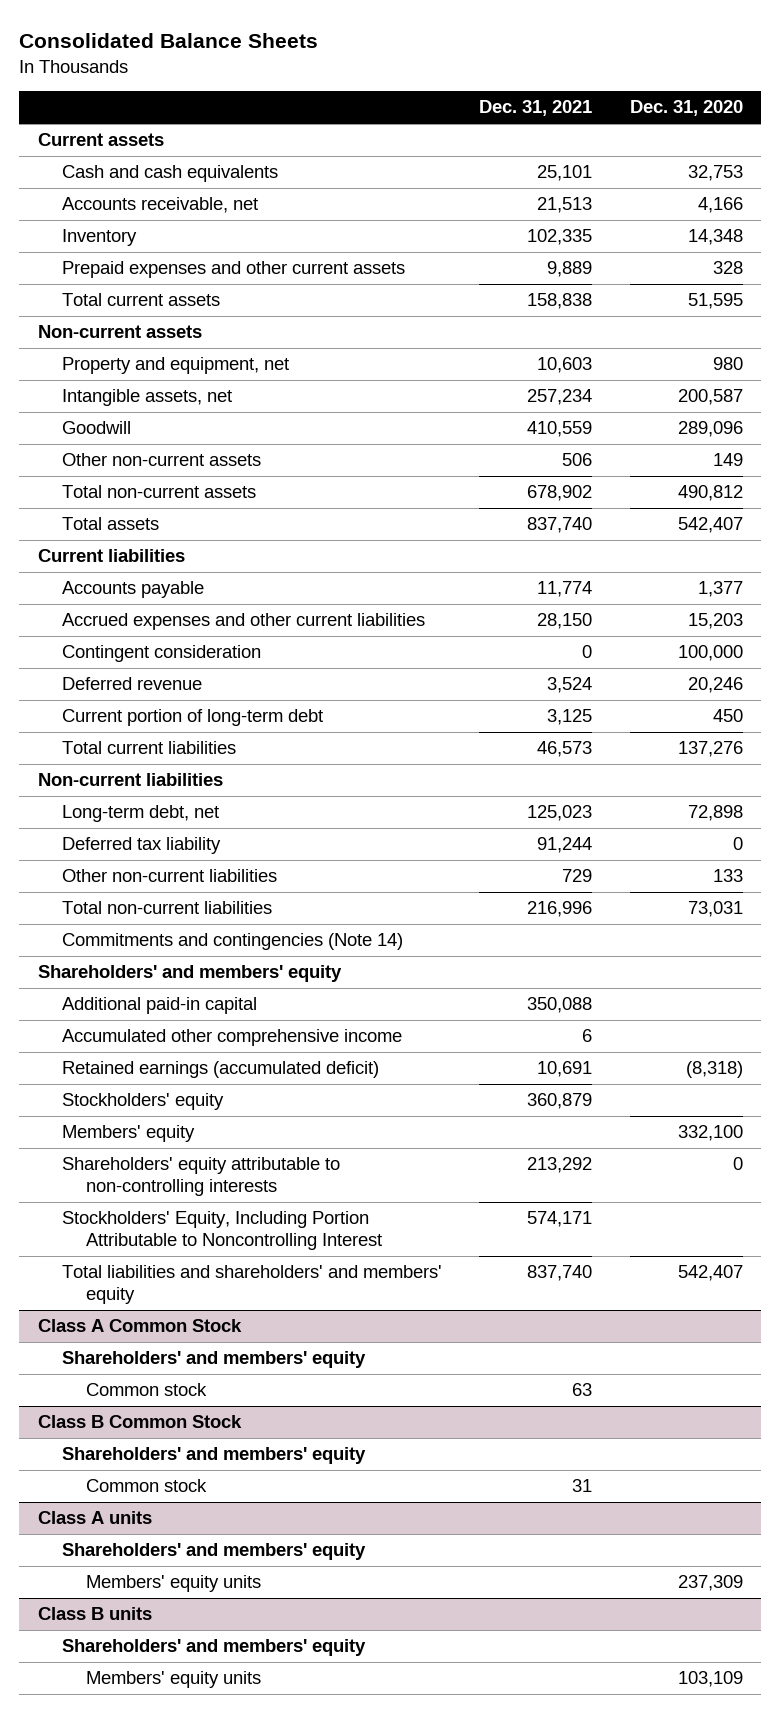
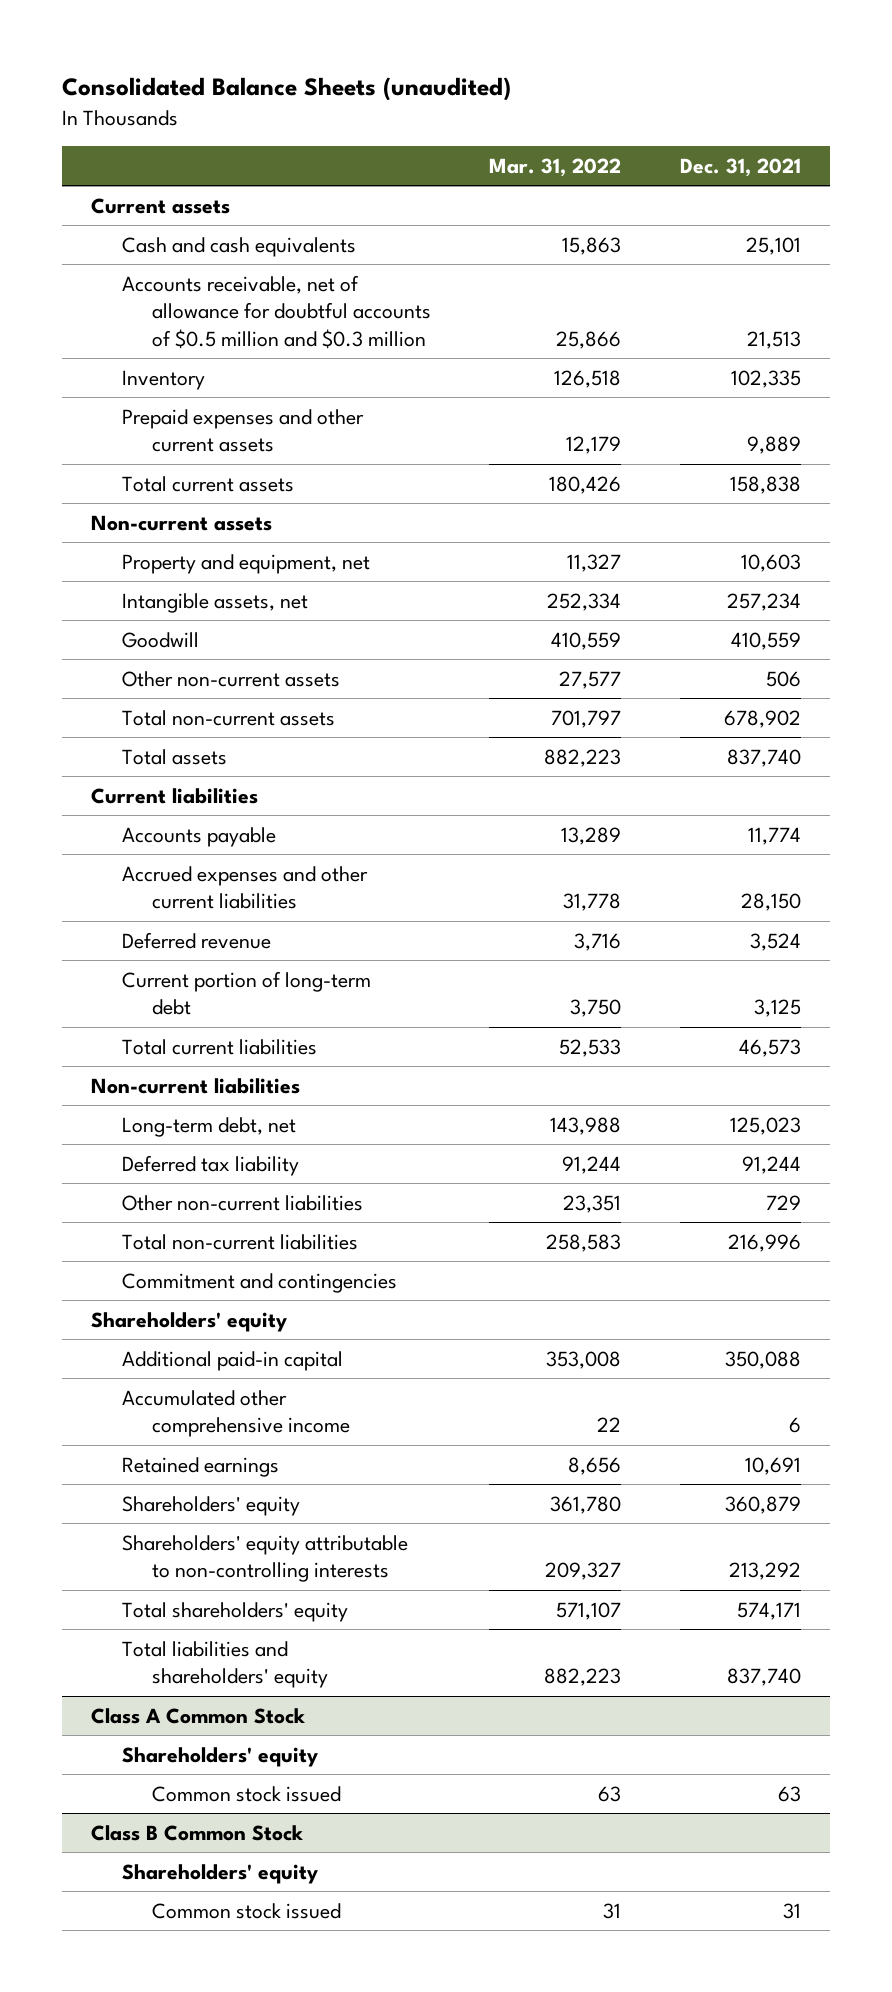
[19,32,319,48] Consolidated Balance Sheets -> [61,77,511,102] Consolidated Balance Sheets (unaudited)
[629,100,743,117] Dec. 31, 2020 -> none
none -> [489,157,622,177] Mar. 31, 2022
[61,197,258,214] Accounts receivable, net -> [121,274,432,349] Accounts receivable, net of allowance for doubtful accounts of $0.5 million and $0.3 million
[61,645,261,663] Contingent consideration -> none
[61,933,403,951] Commitments and contingencies (Note 14) -> [121,1272,397,1293] Commitment and contingencies
[37,965,342,983] Shareholders' and members' equity -> [90,1311,287,1332] Shareholders' equity
[61,1125,195,1143] Members' equity -> none
[61,1061,379,1079] Retained earnings (accumulated deficit) -> [121,1456,279,1477] Retained earnings
[61,1093,224,1111] Stockholders' equity -> [121,1495,300,1516] Shareholders' equity
[61,1211,383,1251] Stockholders' Equity, Including Portion Attributable to Noncontrolling Interest -> [121,1601,348,1622] Total shareholders' equity
[61,1265,442,1305] Total liabilities and shareholders' and members' equity -> [121,1640,329,1689] Total liabilities and shareholders' equity
[61,1351,366,1369] Shareholders' and members' equity -> [121,1746,318,1767] Shareholders' equity
[86,1383,208,1397] Common stock -> [152,1785,342,1802] Common stock issued
[37,1511,152,1525] Class A units -> none
[61,1543,366,1561] Shareholders' and members' equity -> none
[86,1575,262,1593] Members' equity units -> none
[37,1607,152,1621] Class B units -> none
[61,1639,366,1657] Shareholders' and members' equity -> none
[86,1671,262,1689] Members' equity units -> none
[61,1447,366,1465] Shareholders' and members' equity -> [121,1863,318,1884] Shareholders' equity
[86,1479,208,1493] Common stock -> [152,1902,342,1919] Common stock issued

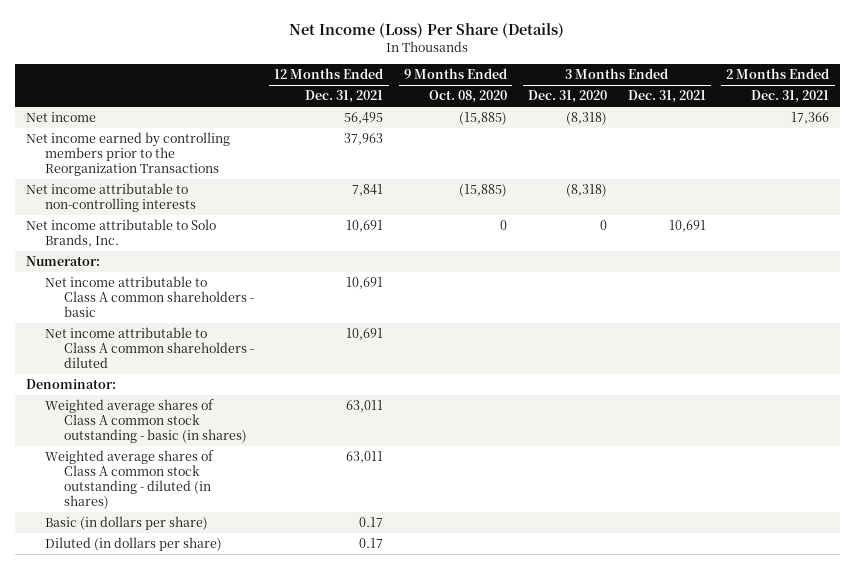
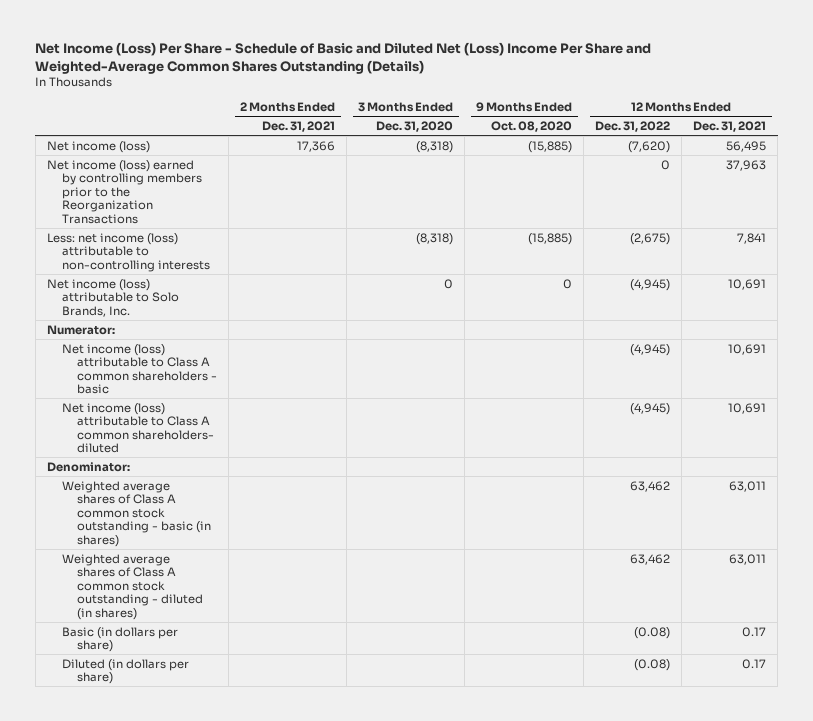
[289,22,565,38] Net Income (Loss) Per Share (Details) -> [35,42,652,74] Net Income (Loss) Per Share - Schedule of Basic and Diluted Net (Loss) Income Per Share and Weighted-Average Common Shares Outstanding (Details)
[627,90,706,104] Dec. 31, 2021 -> none
none -> [595,120,671,132] Dec. 31, 2022
[25,112,96,123] Net income -> [46,140,150,153] Net income (loss)
[25,132,230,177] Net income earned by controlling members prior to the Reorganization Transactions -> [46,159,203,224] Net income (loss) earned by controlling members prior to the Reorganization Transactions
[25,183,196,213] Net income attributable to non-controlling interests -> [46,232,211,272] Less: net income (loss) attributable to non-controlling interests
[25,219,216,248] Net income attributable to Solo Brands, Inc. -> [46,278,180,317] Net income (loss) attributable to Solo Brands, Inc.
[44,276,254,318] Net income attributable to Class A common shareholders - basic -> [62,343,218,395] Net income (loss) attributable to Class A common shareholders - basic
[44,327,254,369] Net income attributable to Class A common shareholders - diluted -> [62,402,215,454] Net income (loss) attributable to Class A common shareholders- diluted

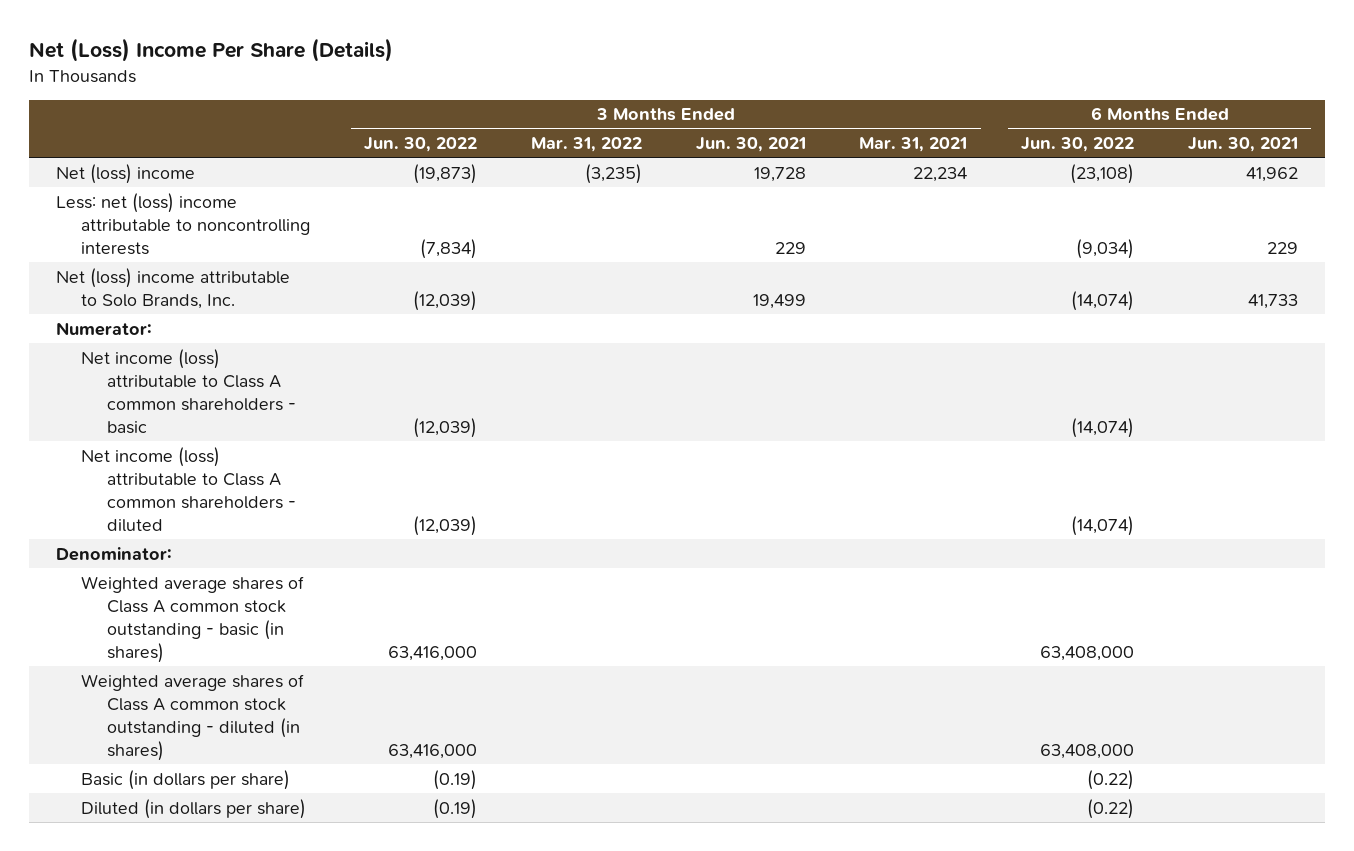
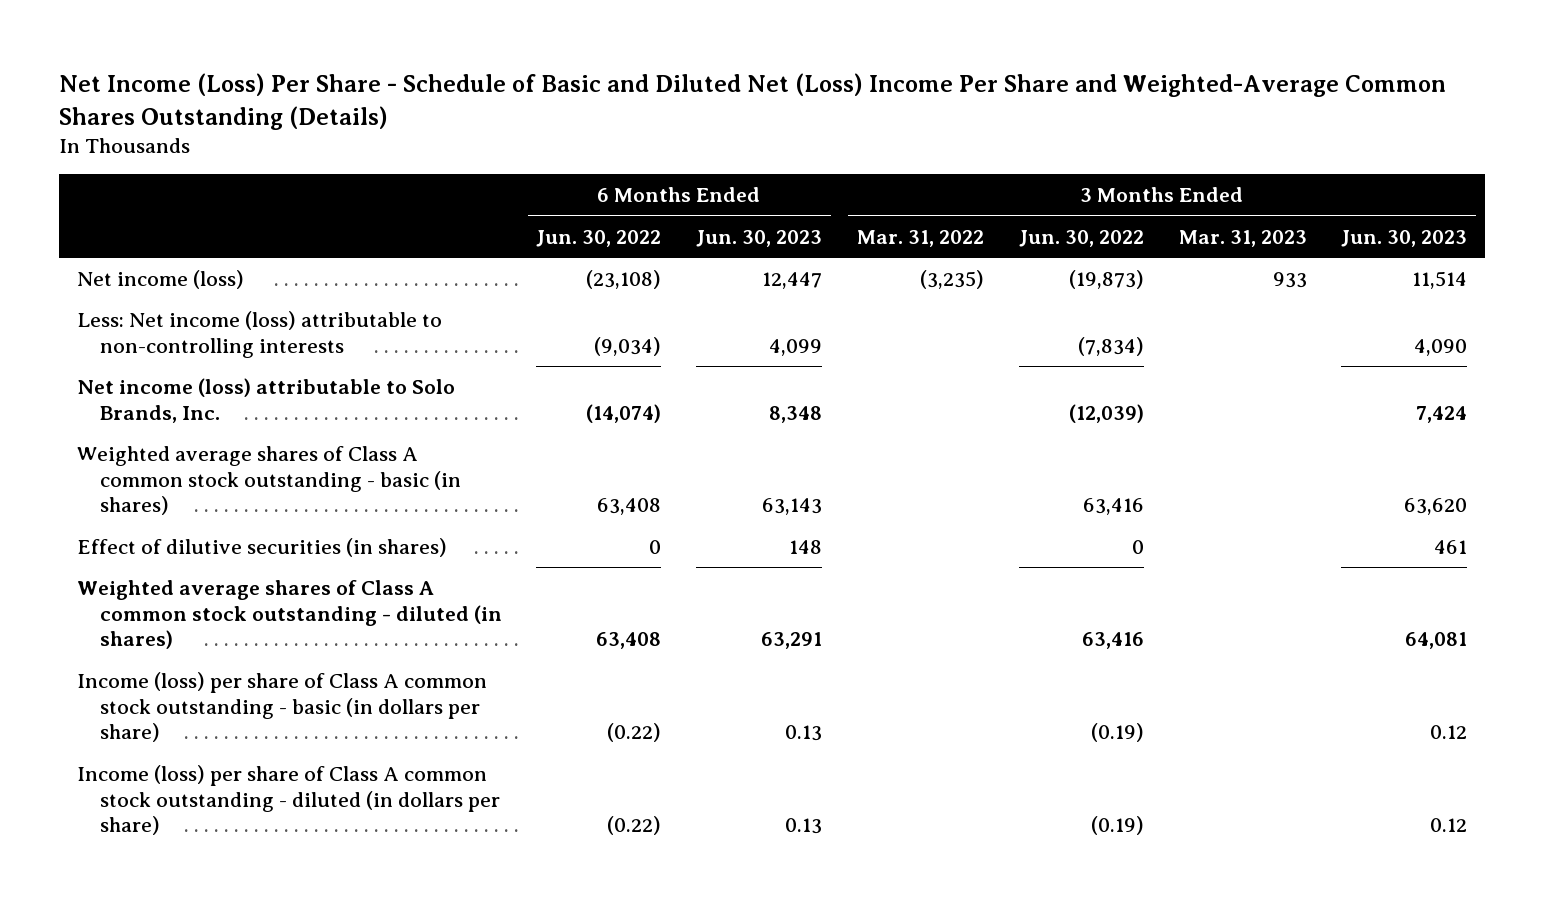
[29,38,394,63] Net (Loss) Income Per Share (Details) -> [59,73,1447,130] Net Income (Loss) Per Share - Schedule of Basic and Diluted Net (Loss) Income Per Share and Weighted-Average Common Shares Outstanding (Details)
[695,137,806,153] Jun. 30, 2021 -> none
[859,137,968,153] Mar. 31, 2021 -> none
[1187,137,1298,153] Jun. 30, 2021 -> none
none -> [696,229,823,247] Jun. 30, 2023
none -> [1178,229,1307,247] Mar. 31, 2023
none -> [1341,229,1468,247] Jun. 30, 2023
[56,321,153,336] Numerator: -> none
[81,348,296,435] Net income (loss) attributable to Class A common shareholders - basic -> none
[81,446,296,533] Net income (loss) attributable to Class A common shareholders - diluted -> none
[56,546,173,561] Denominator: -> none
[56,163,196,184] Net (loss) income -> [76,269,244,289] Net income (loss)
[56,192,311,256] Less: net (loss) income attributable to noncontrolling interests -> [76,310,442,358] Less: Net income (loss) attributable to non-controlling interests
[56,267,291,309] Net (loss) income attributable to Solo Brands, Inc. -> [76,377,455,423] Net income (loss) attributable to Solo Brands, Inc.
[388,646,478,662] 63,416,000 -> [1082,498,1144,516] 63,416
[1040,646,1135,662] 63,408,000 -> [597,498,662,516] 63,408
none -> [76,537,447,557] Effect of dilutive securities (in shares)
[388,744,478,760] 63,416,000 -> [1081,632,1144,650] 63,416
[1040,744,1135,760] 63,408,000 -> [596,632,662,650] 63,408
[81,769,291,790] Basic (in dollars per share) -> [76,671,487,743] Income (loss) per share of Class A common stock outstanding - basic (in dollars per share)
[81,798,307,819] Diluted (in dollars per share) -> [76,764,500,836] Income (loss) per share of Class A common stock outstanding - diluted (in dollars per share)

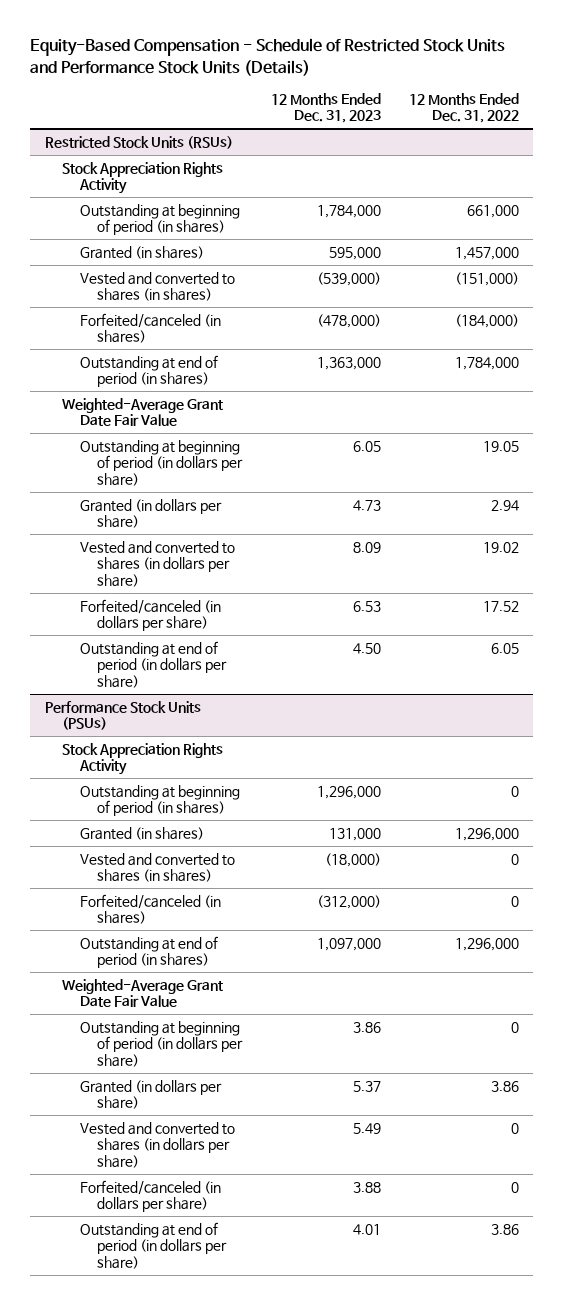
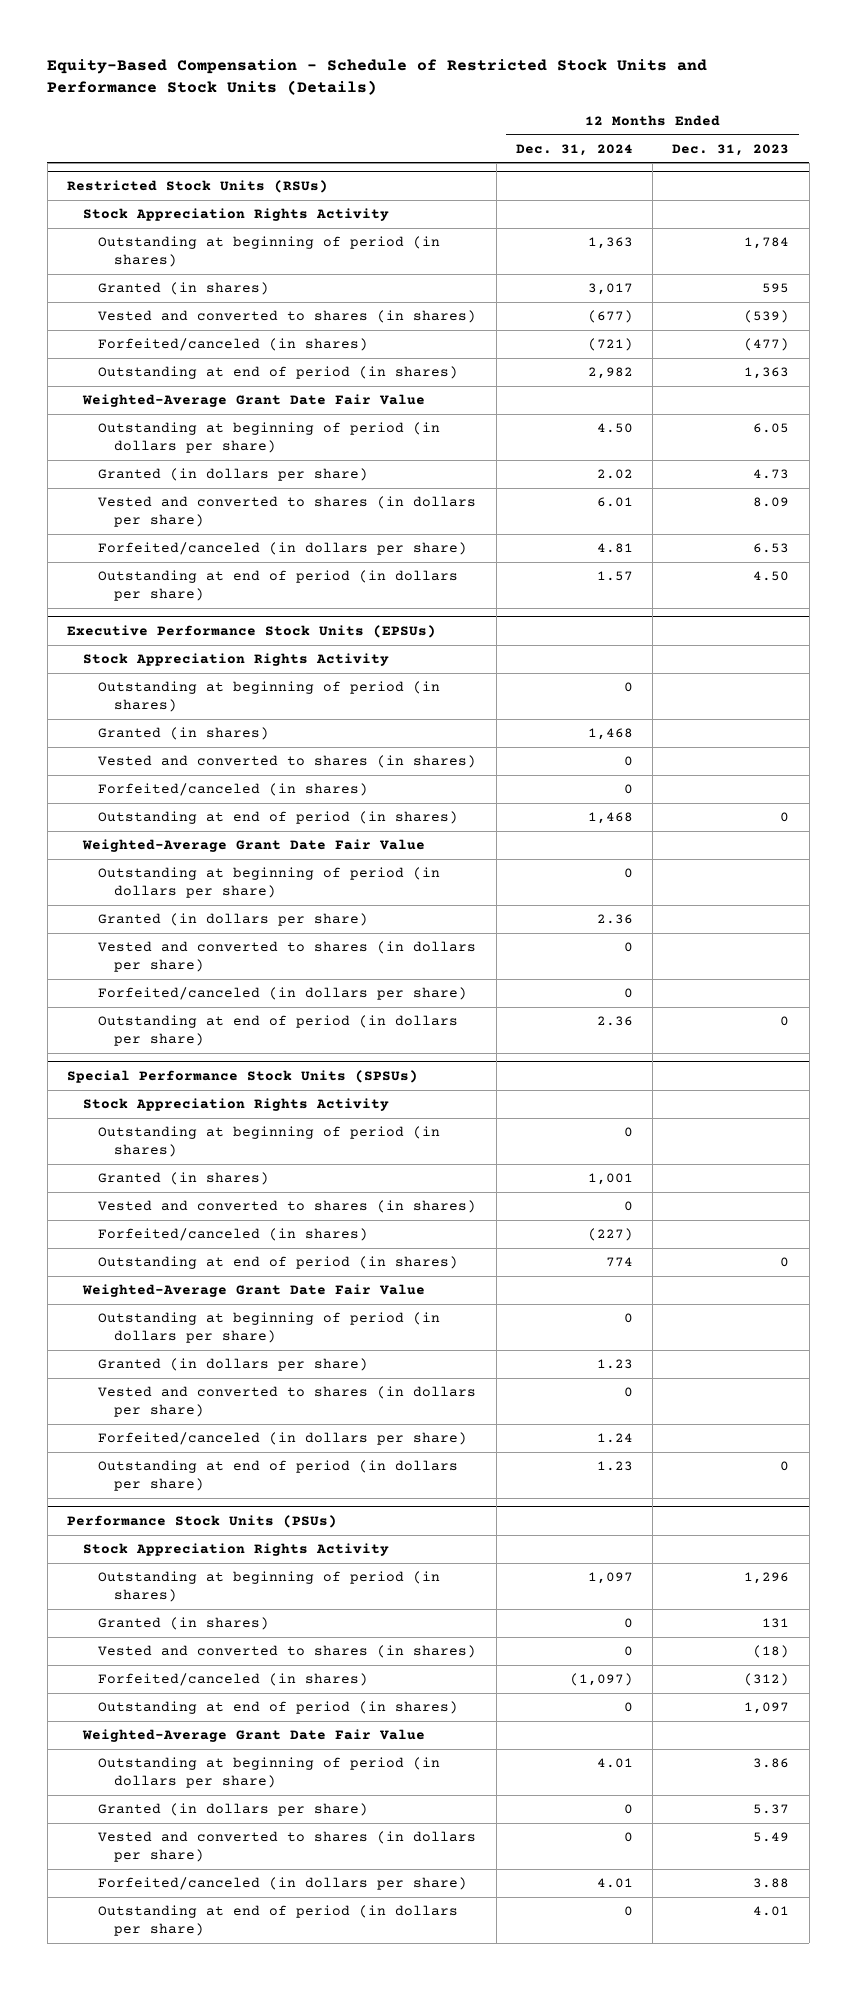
[409,93,520,124] 12 Months Ended Dec. 31, 2022 -> none
none -> [515,143,633,156] Dec. 31, 2024
[316,204,381,218] 1,784,000 -> [744,237,790,250] 1,784
[328,246,381,260] 595,000 -> [762,283,790,294] 595
[316,271,381,286] (539,000) -> [744,310,790,324] (539)
[316,313,381,328] (478,000) -> [744,338,790,352] (477)
[316,356,381,370] 1,363,000 -> [744,367,790,380] 1,363
none -> [67,624,437,638] Executive Performance Stock Units (EPSUs)
none -> [82,653,389,667] Stock Appreciation Rights Activity
none -> [98,681,441,712] Outstanding at beginning of period (in shares)
none -> [98,727,270,741] Granted (in shares)
none -> [98,755,477,769] Vested and converted to shares (in shares)
none -> [98,783,369,797] Forfeited/canceled (in shares)
none -> [98,811,459,825] Outstanding at end of period (in shares)
none -> [81,839,425,853] Weighted-Average Grant Date Fair Value
none -> [98,867,441,898] Outstanding at beginning of period (in dollars per share)
none -> [98,913,369,927] Granted (in dollars per share)
none -> [98,941,477,972] Vested and converted to shares (in dollars per share)
none -> [98,987,468,1001] Forfeited/canceled (in dollars per share)
none -> [98,1015,459,1046] Outstanding at end of period (in dollars per share)
none -> [67,1069,419,1083] Special Performance Stock Units (SPSUs)
none -> [82,1098,389,1112] Stock Appreciation Rights Activity
none -> [98,1126,441,1157] Outstanding at beginning of period (in shares)
none -> [98,1172,270,1186] Granted (in shares)
none -> [98,1200,477,1214] Vested and converted to shares (in shares)
none -> [98,1228,369,1242] Forfeited/canceled (in shares)
none -> [98,1256,459,1270] Outstanding at end of period (in shares)
none -> [81,1284,425,1298] Weighted-Average Grant Date Fair Value
none -> [98,1312,441,1343] Outstanding at beginning of period (in dollars per share)
none -> [98,1358,369,1372] Granted (in dollars per share)
none -> [98,1386,477,1417] Vested and converted to shares (in dollars per share)
none -> [98,1432,468,1446] Forfeited/canceled (in dollars per share)
none -> [98,1460,459,1491] Outstanding at end of period (in dollars per share)
[316,785,381,799] 1,296,000 -> [744,1572,790,1585] 1,296
[328,827,381,841] 131,000 -> [762,1618,790,1629] 131
[324,852,381,867] (18,000) -> [753,1645,790,1659] (18)
[316,894,381,909] (312,000) -> [744,1673,790,1687] (312)
[316,937,381,951] 1,097,000 -> [744,1702,790,1715] 1,097

